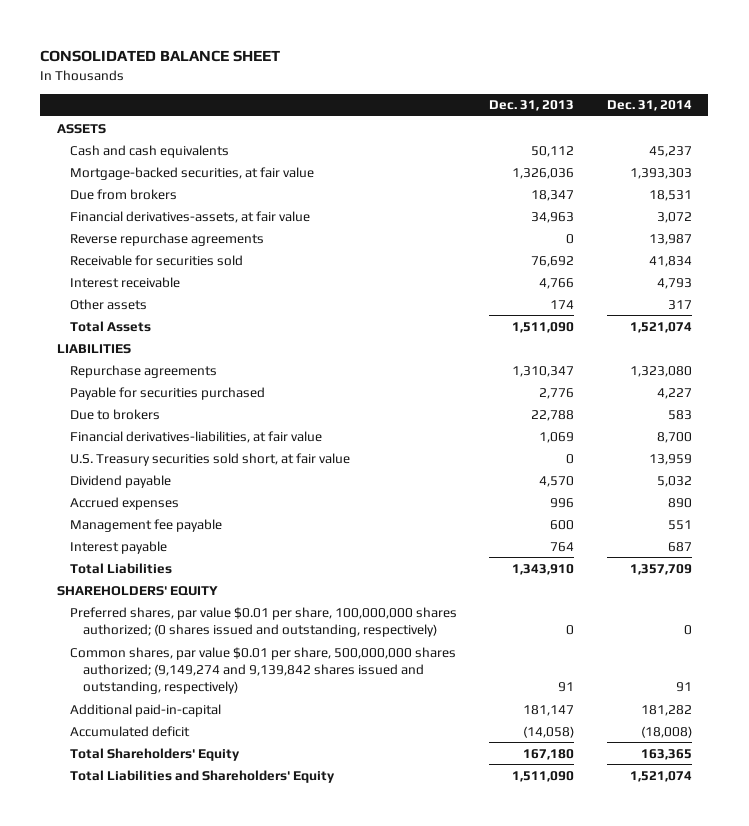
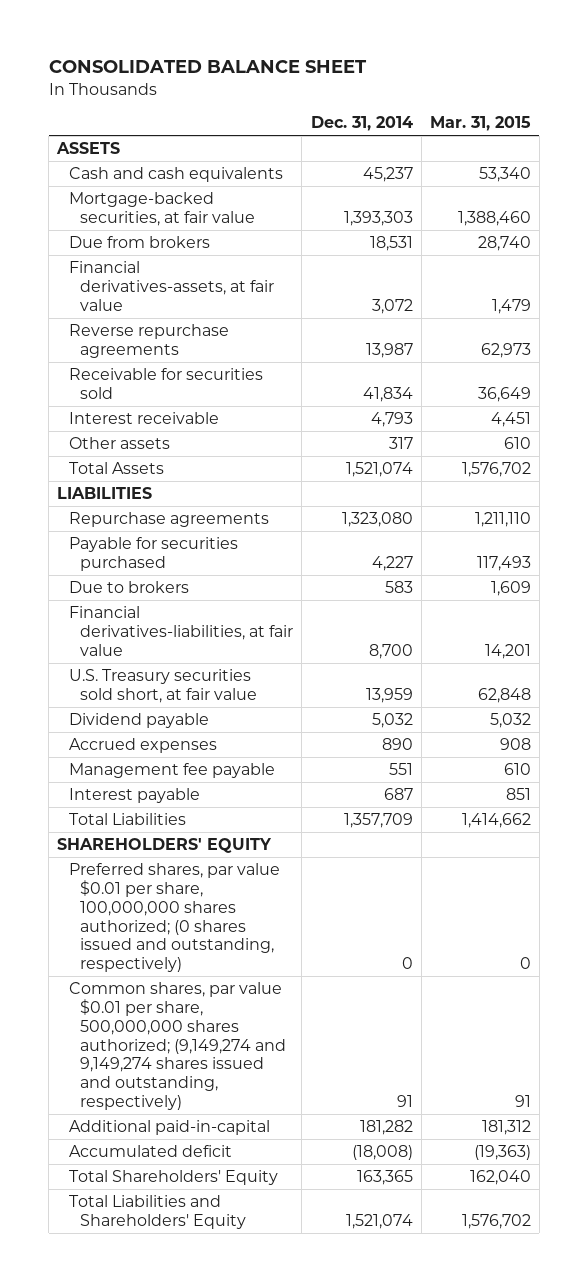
[489,100,575,112] Dec. 31, 2013 -> none
none -> [429,116,531,132] Mar. 31, 2015
[69,646,456,695] Common shares, par value $0.01 per share, 500,000,000 shares authorized; (9,149,274 and 9,139,842 shares issued and outstanding, respectively) -> [68,981,287,1111] Common shares, par value $0.01 per share, 500,000,000 shares authorized; (9,149,274 and 9,149,274 shares issued and outstanding, respectively)

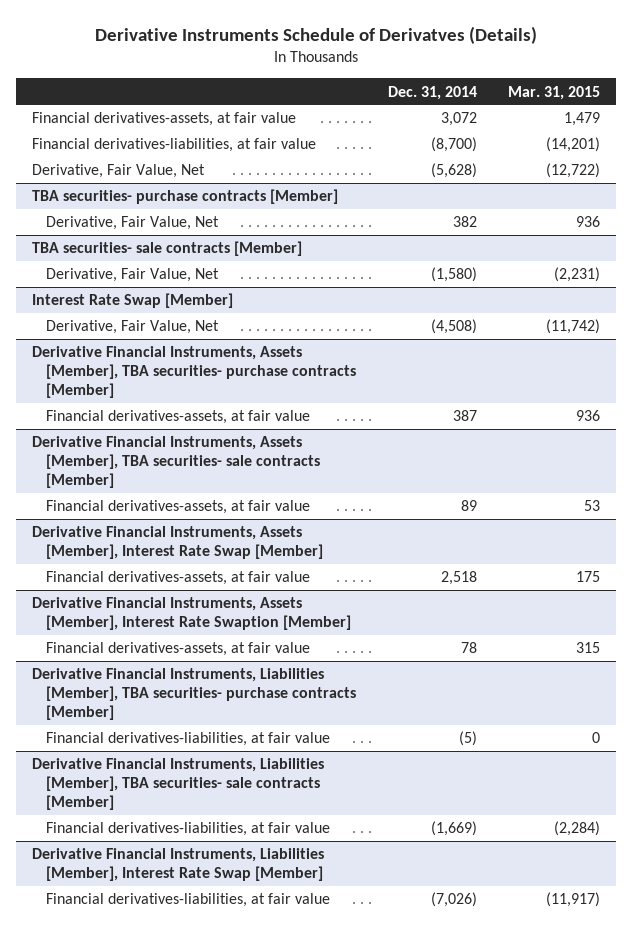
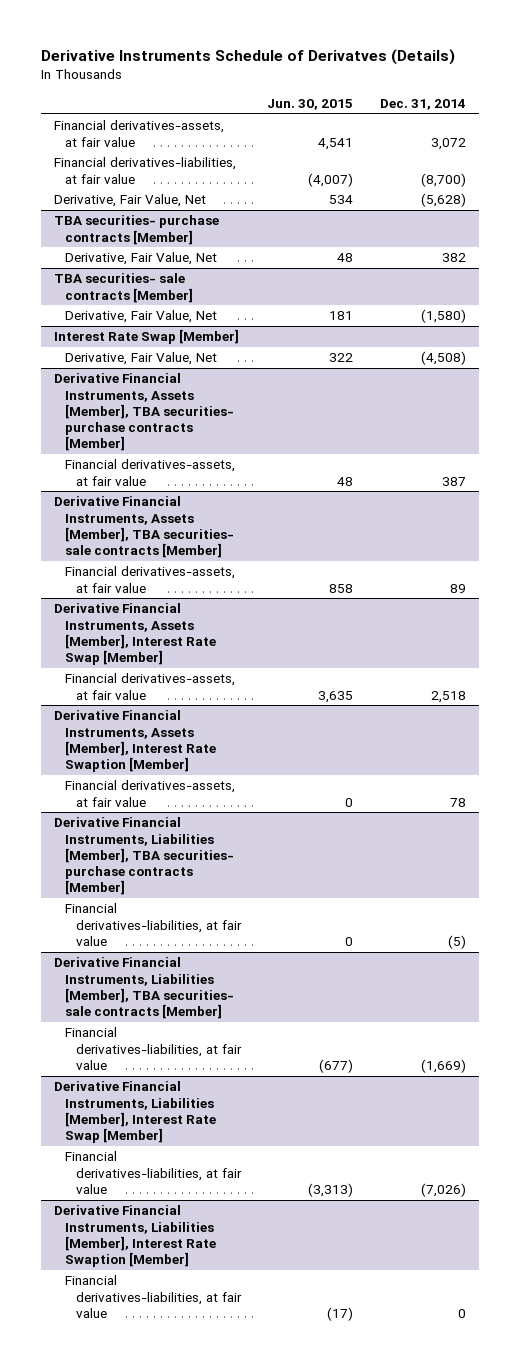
[508,85,601,100] Mar. 31, 2015 -> none
none -> [267,98,354,110] Jun. 30, 2015
none -> [53,1205,216,1268] Derivative Financial Instruments, Liabilities [Member], Interest Rate Swaption [Member]
none -> [64,1275,242,1318] Financial derivatives-liabilities, at fair value

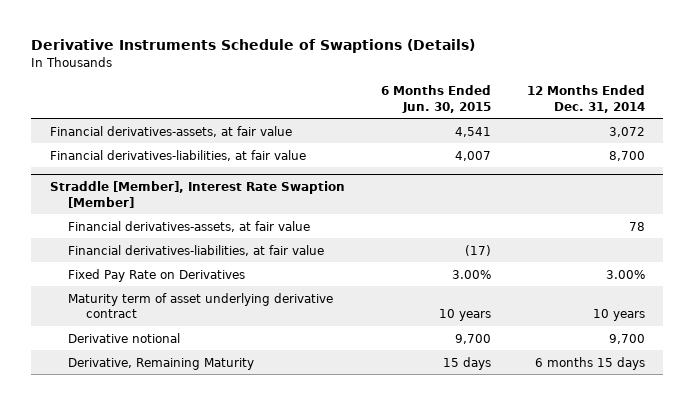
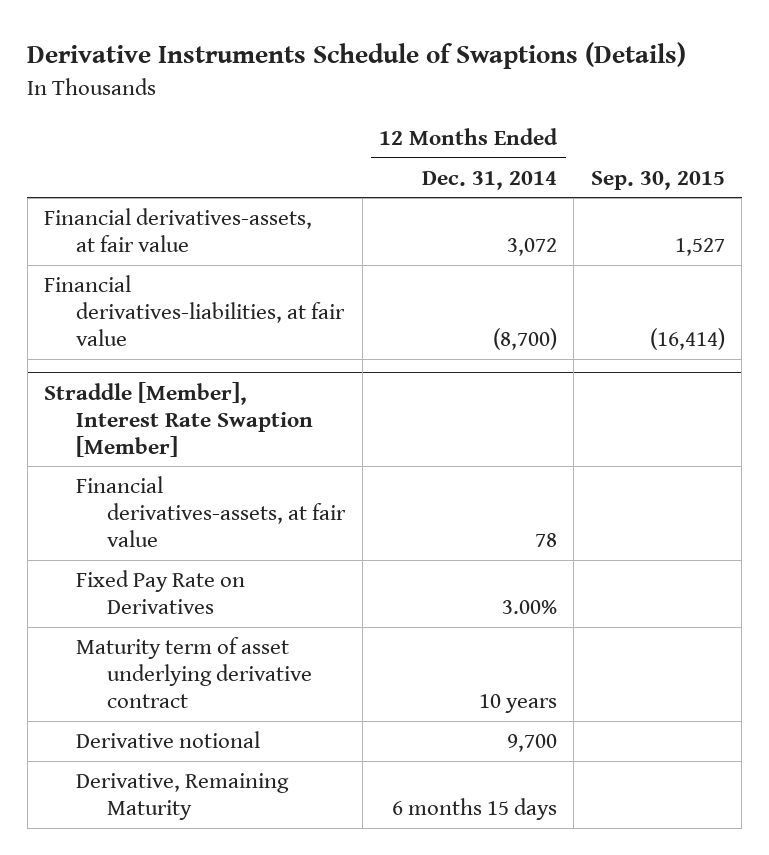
[380,85,491,113] 6 Months Ended Jun. 30, 2015 -> none
none -> [590,170,725,190] Sep. 30, 2015
[609,150,646,161] 8,700 -> [493,328,558,351] (8,700)
[67,244,324,256] Financial derivatives-liabilities, at fair value -> none

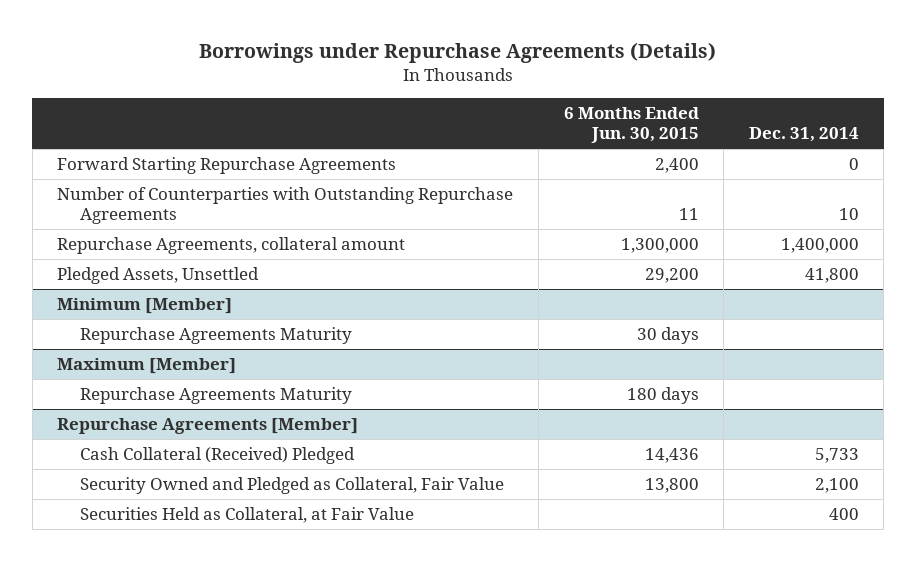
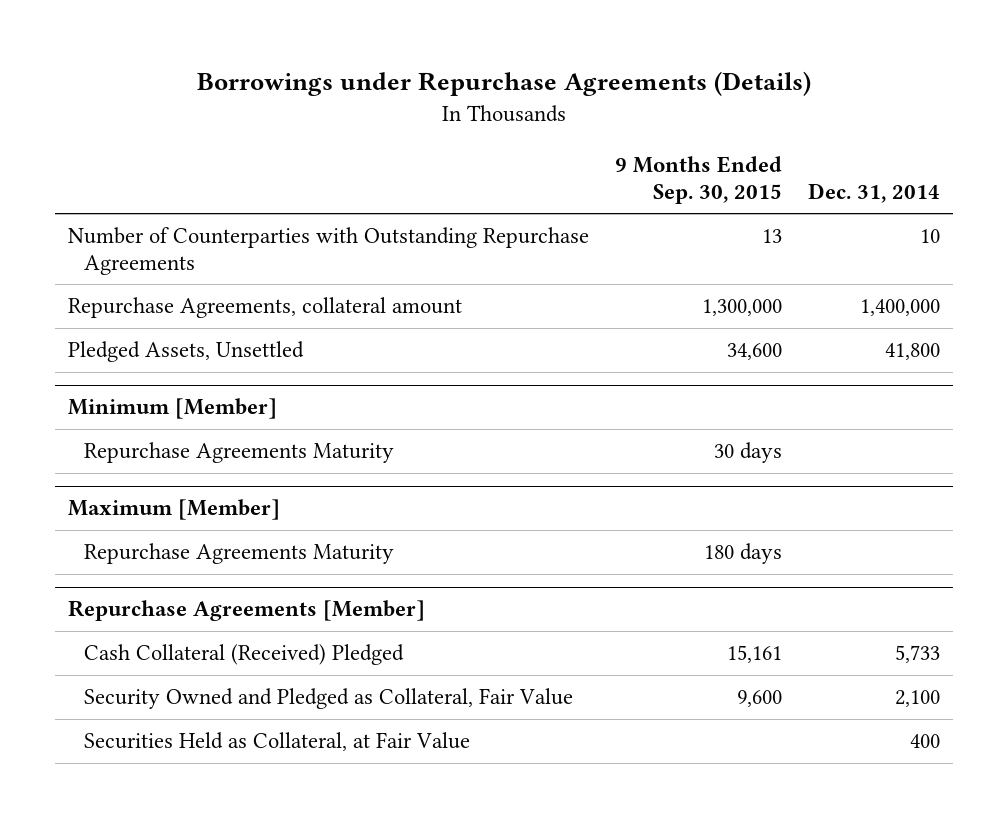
[563,106,699,144] 6 Months Ended Jun. 30, 2015 -> none
none -> [615,156,783,204] 9 Months Ended Sep. 30, 2015
[57,156,397,174] Forward Starting Repurchase Agreements -> none

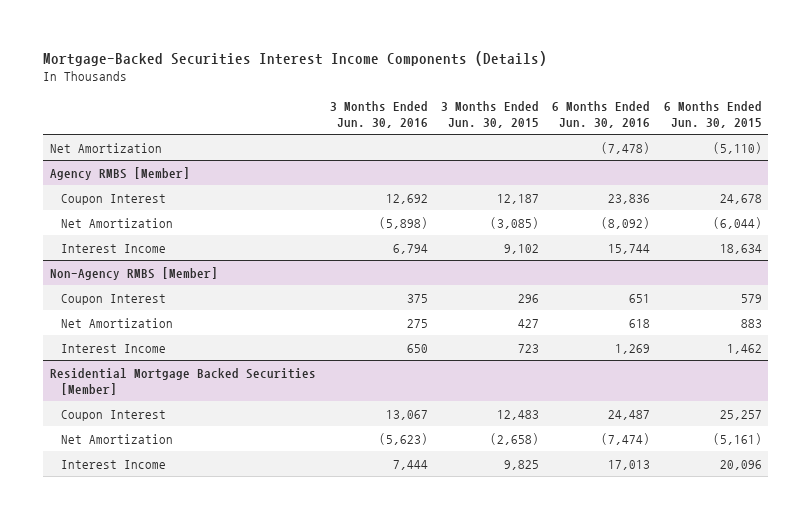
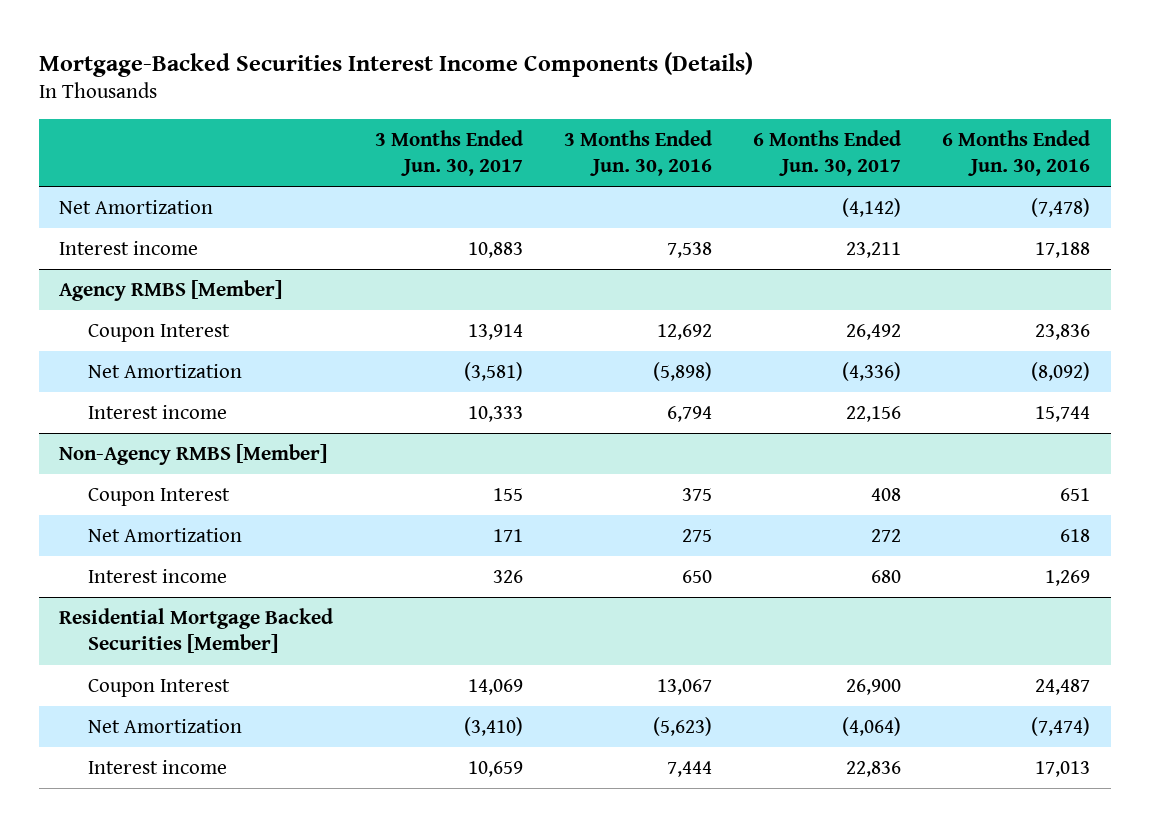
[440,100,539,128] 3 Months Ended Jun. 30, 2015 -> none
[663,100,762,128] 6 Months Ended Jun. 30, 2015 -> none
none -> [374,129,523,176] 3 Months Ended Jun. 30, 2017
none -> [753,129,902,176] 6 Months Ended Jun. 30, 2017
none -> [59,241,199,256] Interest income
[60,243,166,253] Interest Income -> [88,405,228,420] Interest income
[60,343,166,353] Interest Income -> [88,569,228,584] Interest income
[60,459,166,469] Interest Income -> [88,760,228,775] Interest income

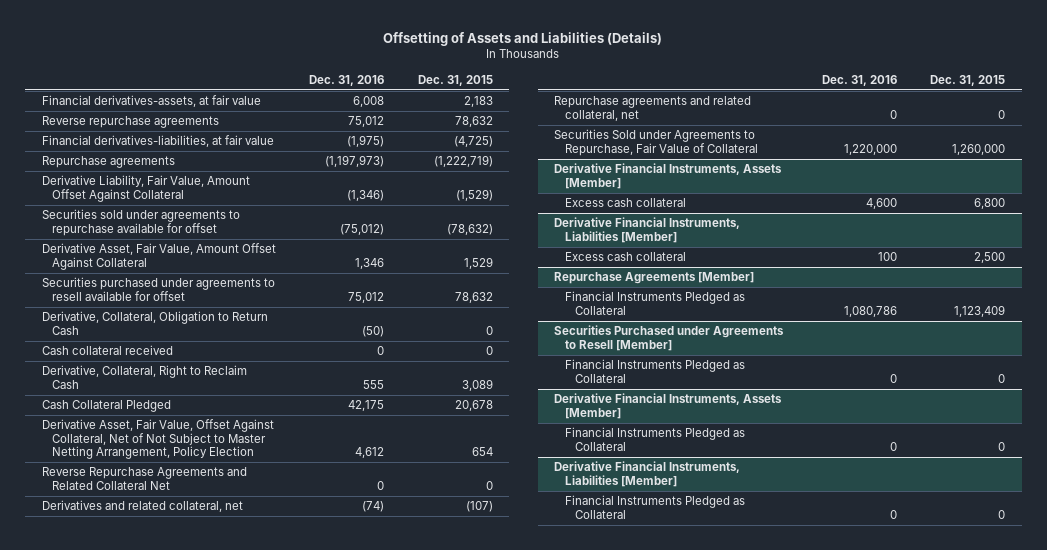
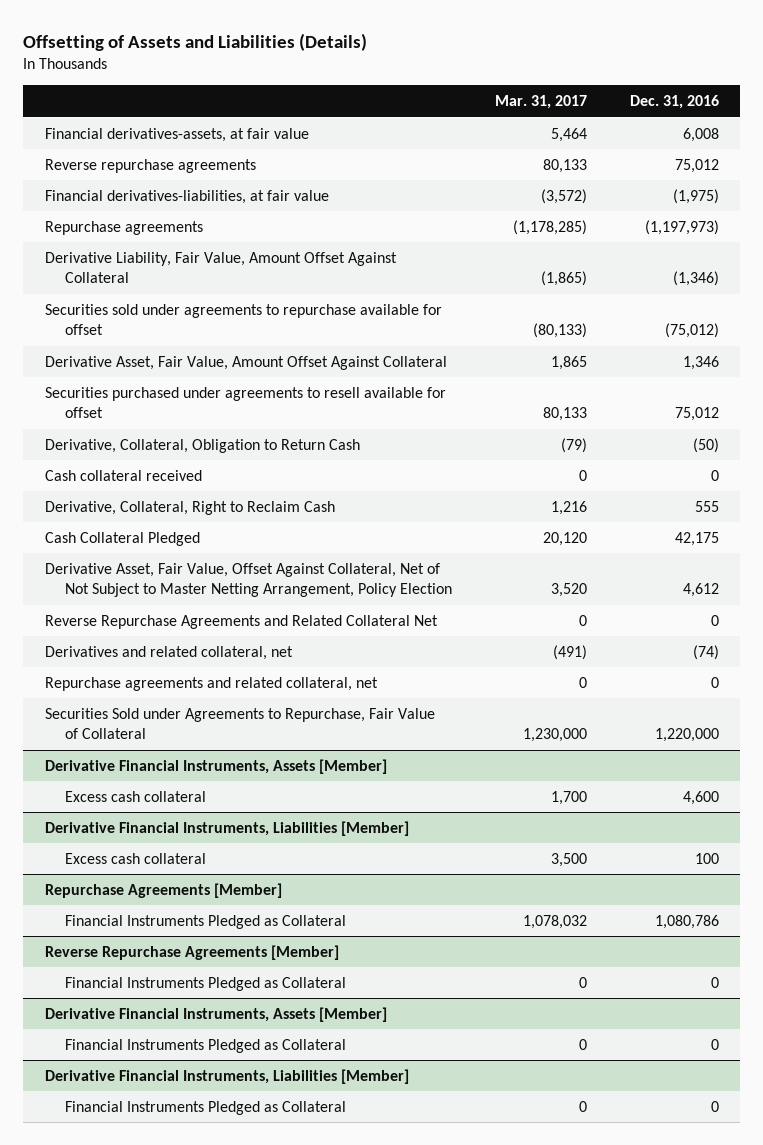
[417,74,493,86] Dec. 31, 2015 -> none
none -> [494,95,587,110] Mar. 31, 2017
[554,325,785,351] Securities Purchased under Agreements to Resell [Member] -> [44,944,339,960] Reverse Repurchase Agreements [Member]

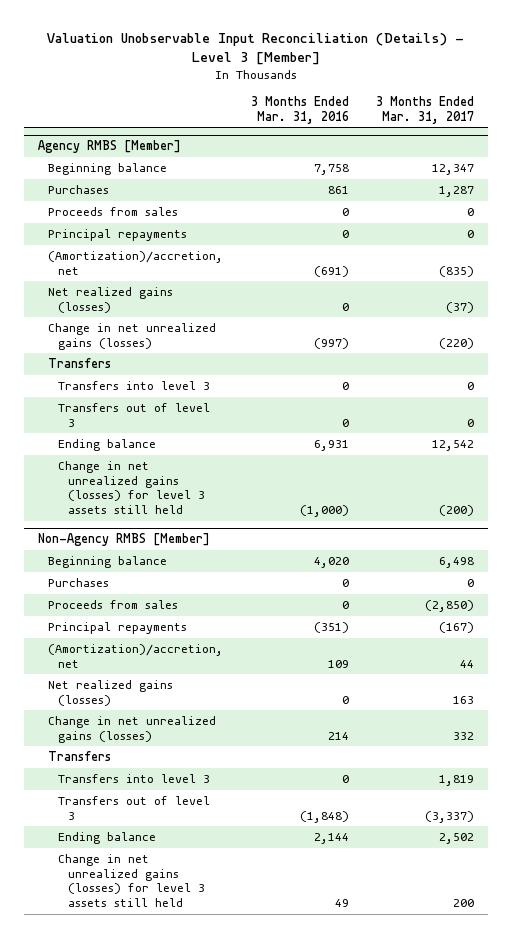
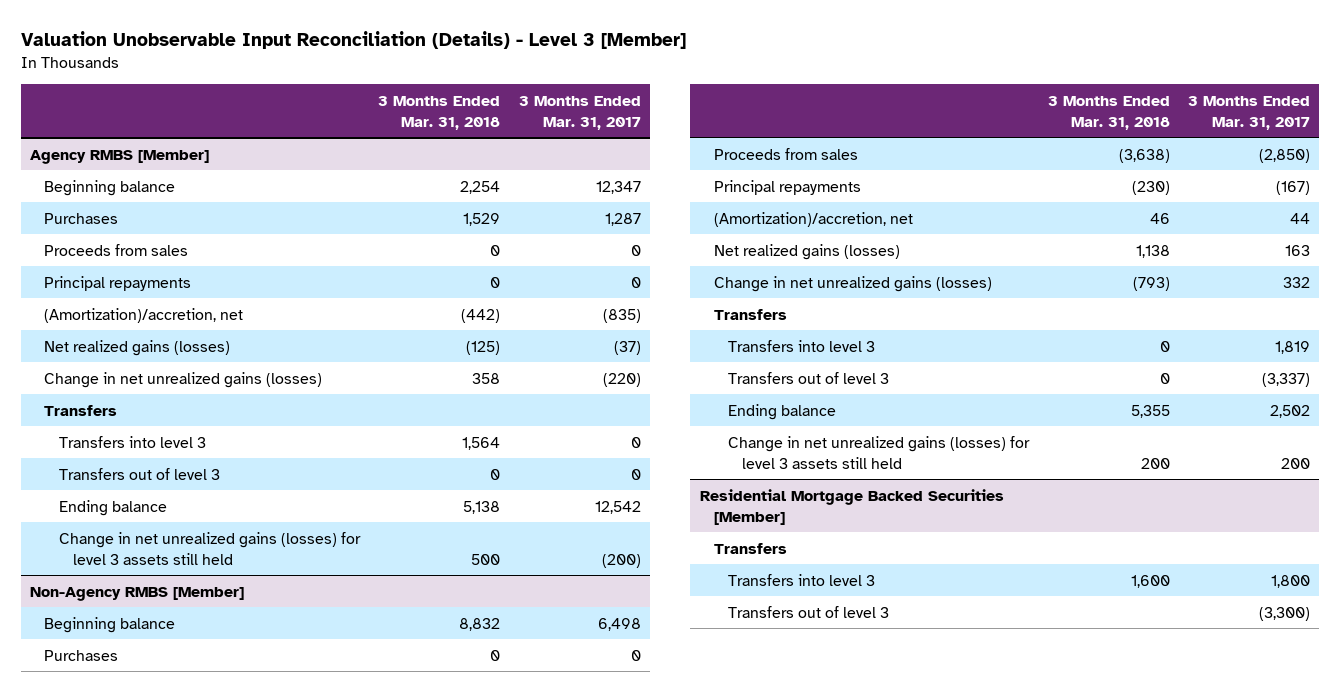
[250,96,349,124] 3 Months Ended Mar. 31, 2016 -> none
none -> [378,95,501,130] 3 Months Ended Mar. 31, 2018
none -> [699,488,1004,525] Residential Mortgage Backed Securities [Member]
none -> [713,542,787,554] Transfers
none -> [728,573,876,586] Transfers into level 3
none -> [728,605,890,618] Transfers out of level 3

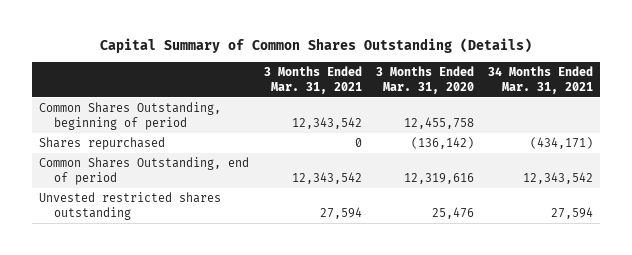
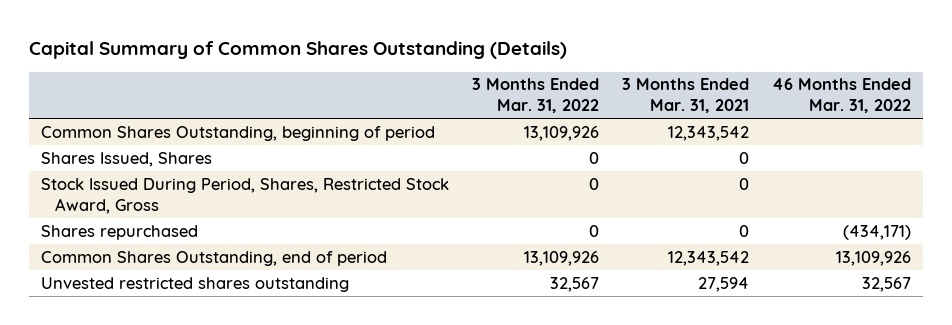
[375,65,474,94] 3 Months Ended Mar. 31, 2020 -> none
[487,65,593,94] 34 Months Ended Mar. 31, 2021 -> none
none -> [472,78,600,114] 3 Months Ended Mar. 31, 2022
none -> [772,78,912,114] 46 Months Ended Mar. 31, 2022
none -> [40,151,212,167] Shares Issued, Shares
none -> [40,177,449,214] Stock Issued During Period, Shares, Restricted Stock Award, Gross

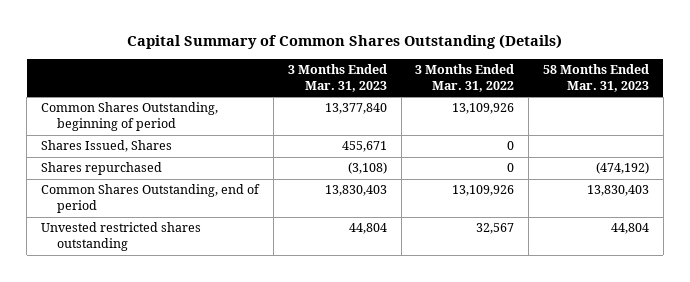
[622,78,750,114] 3 Months Ended Mar. 31, 2021 -> none
[772,78,912,114] 46 Months Ended Mar. 31, 2022 -> none
none -> [287,64,387,92] 3 Months Ended Mar. 31, 2023
none -> [543,64,650,92] 58 Months Ended Mar. 31, 2023
[40,177,449,214] Stock Issued During Period, Shares, Restricted Stock Award, Gross -> none

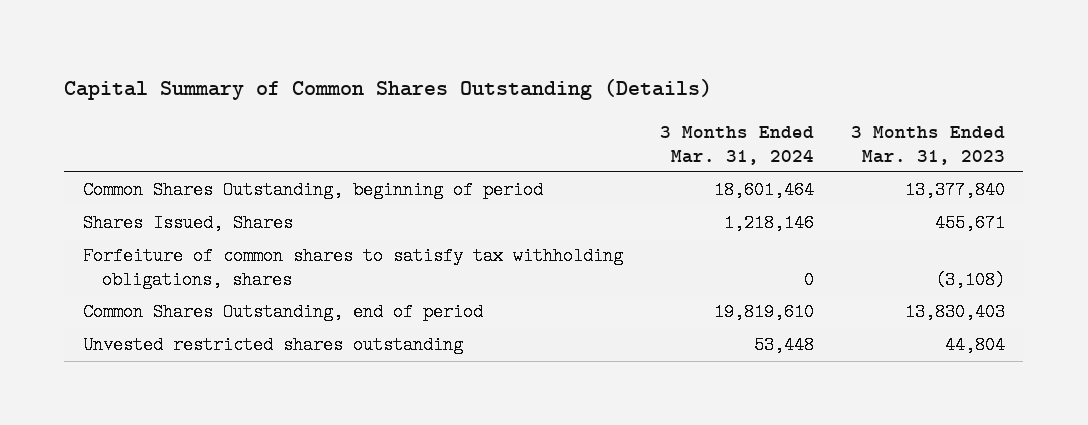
[415,64,515,92] 3 Months Ended Mar. 31, 2022 -> none
[543,64,650,92] 58 Months Ended Mar. 31, 2023 -> none
none -> [659,125,814,165] 3 Months Ended Mar. 31, 2024
[41,162,163,176] Shares repurchased -> [82,247,623,290] Forfeiture of common shares to satisfy tax withholding obligations, shares

